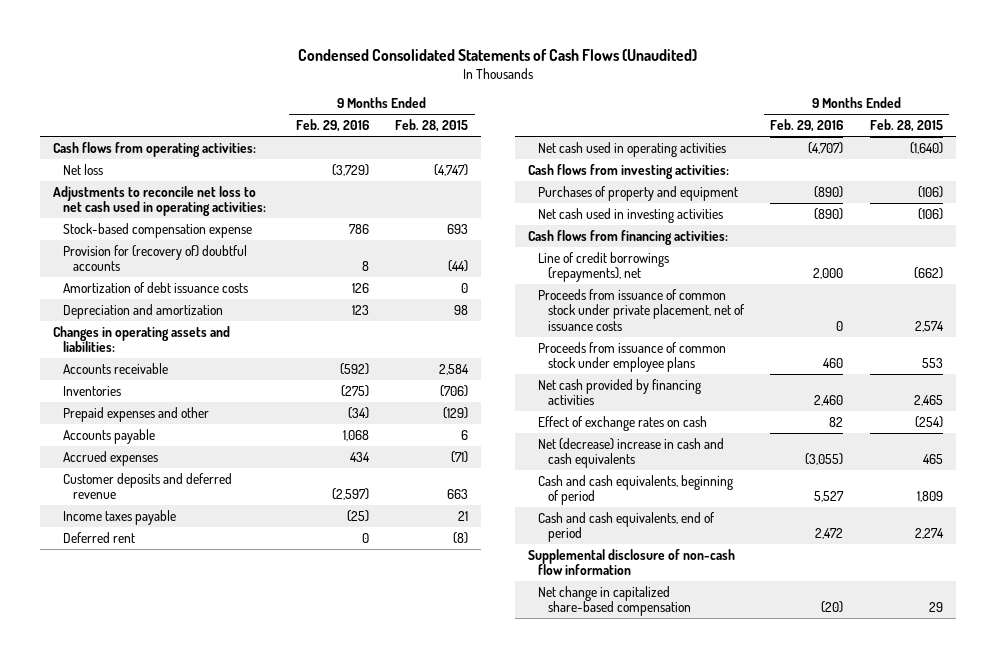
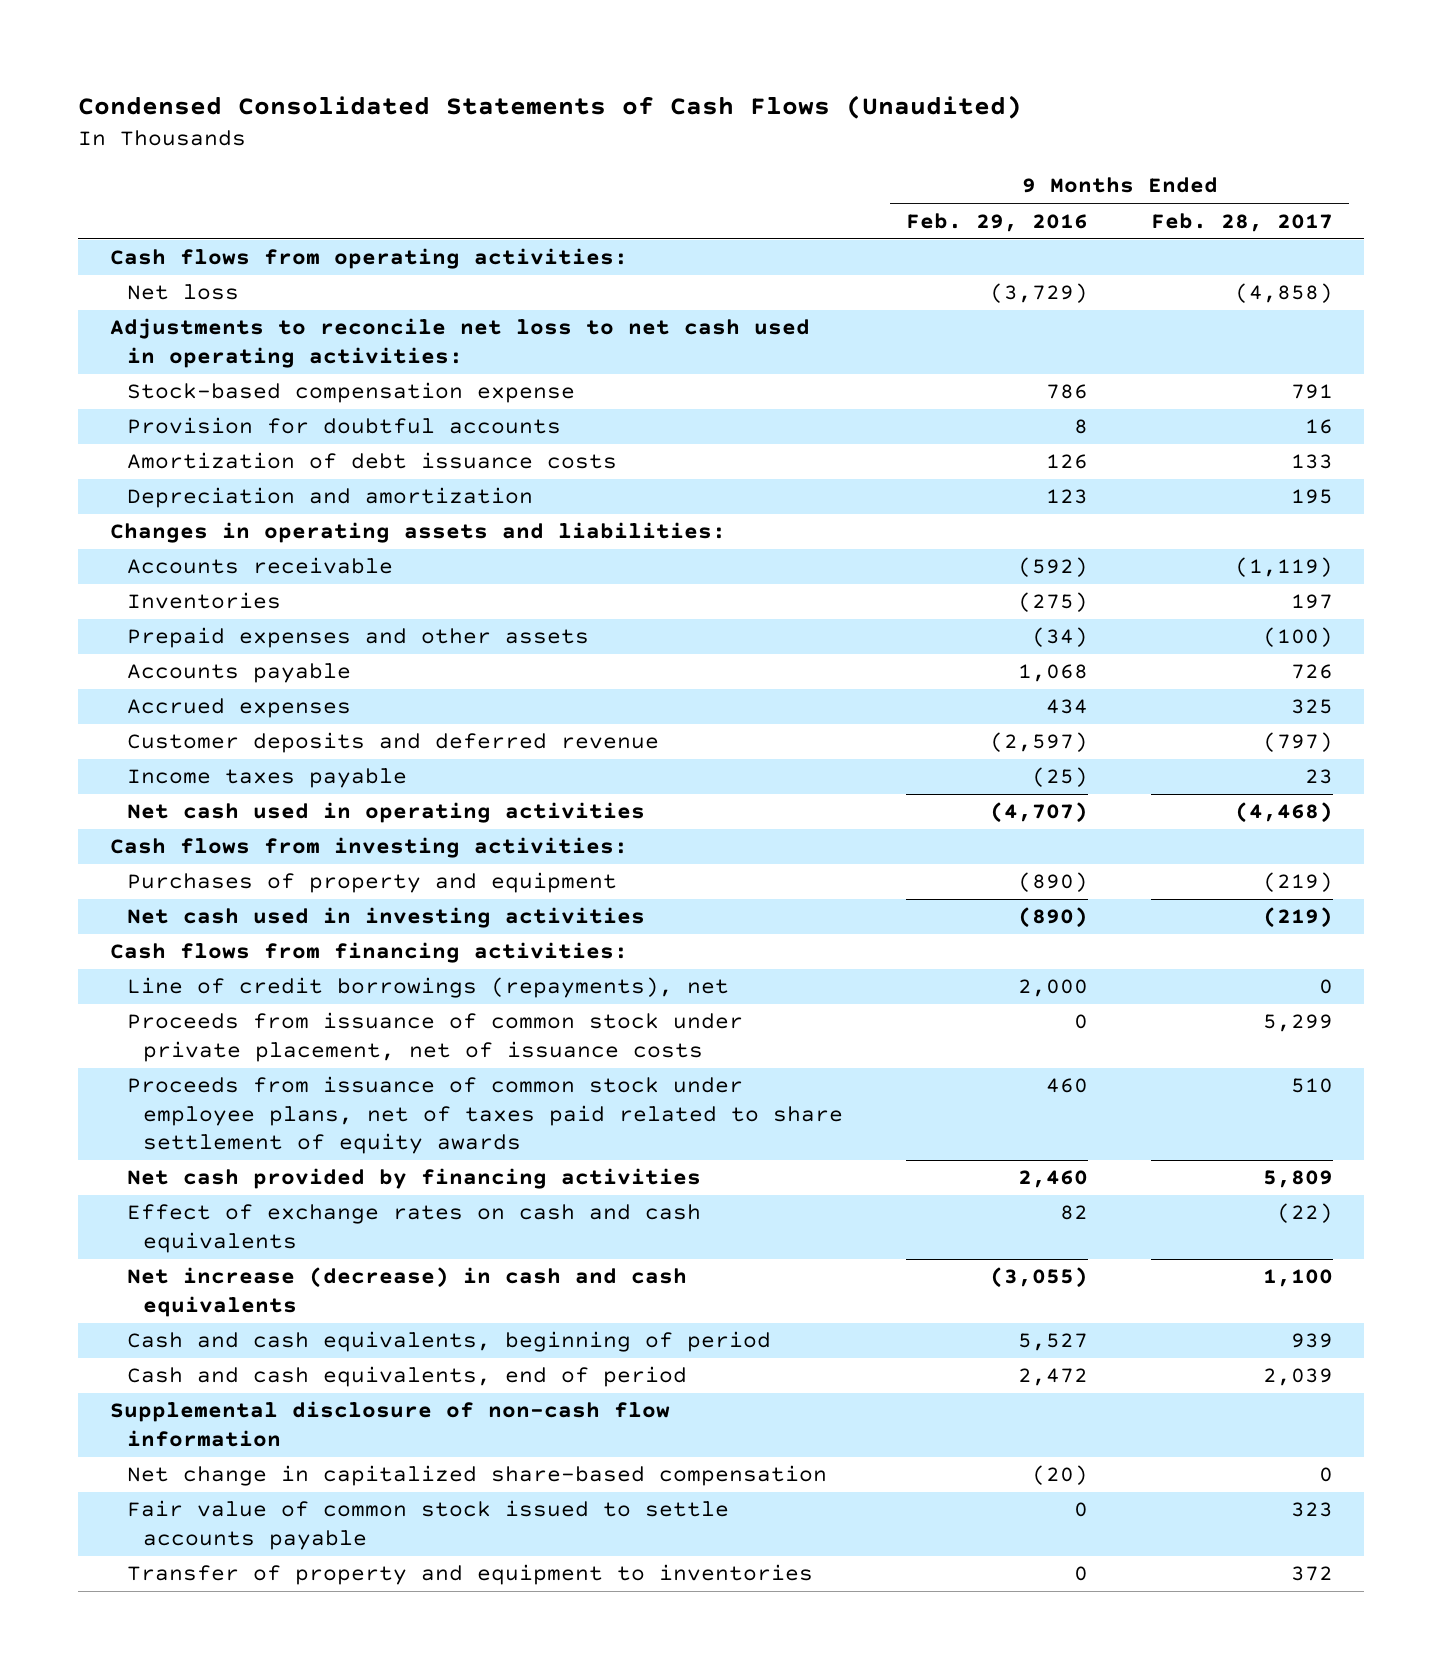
[395,118,469,132] Feb. 28, 2015 -> none
none -> [1151,212,1334,232] Feb. 28, 2017
[63,244,248,272] Provision for (recovery of) doubtful accounts -> [126,417,561,435] Provision for doubtful accounts
[63,406,210,422] Prepaid expenses and other -> [126,627,589,649] Prepaid expenses and other assets
[63,531,136,543] Deferred rent -> none
[537,341,726,373] Proceeds from issuance of common stock under employee plans -> [126,1076,844,1155] Proceeds from issuance of common stock under employee plans, net of taxes paid related to share settlement of equity awards
[537,415,707,431] Effect of exchange rates on cash -> [126,1204,701,1253] Effect of exchange rates on cash and cash equivalents
[537,437,724,469] Net (decrease) increase in cash and cash equivalents -> [126,1267,687,1317] Net increase (decrease) in cash and cash equivalents
none -> [126,1500,729,1550] Fair value of common stock issued to settle accounts payable
none -> [126,1564,813,1586] Transfer of property and equipment to inventories

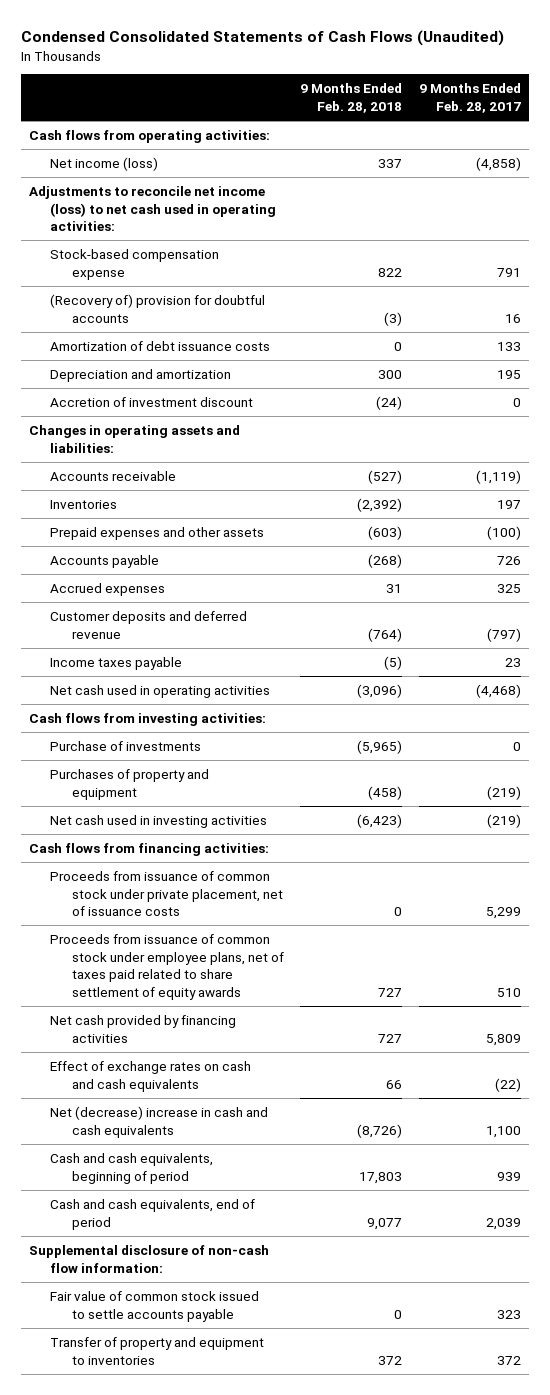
[906,212,1089,232] Feb. 29, 2016 -> none
none -> [300,83,403,113] 9 Months Ended Feb. 28, 2018
[126,284,239,301] Net loss -> [50,156,159,171] Net income (loss)
[109,318,810,368] Adjustments to reconcile net loss to net cash used in operating activities: -> [29,185,277,232] Adjustments to reconcile net income (loss) to net cash used in operating activities:
[126,417,561,435] Provision for doubtful accounts -> [50,293,266,323] (Recovery of) provision for doubtful accounts
none -> [50,396,254,407] Accretion of investment discount
none -> [50,740,202,751] Purchase of investments
[126,977,729,999] Line of credit borrowings (repayments), net -> none
[126,1267,687,1317] Net increase (decrease) in cash and cash equivalents -> [50,1105,269,1138] Net (decrease) increase in cash and cash equivalents
[126,1465,827,1487] Net change in capitalized share-based compensation -> none
[109,1401,670,1447] Supplemental disclosure of non-cash flow information -> [29,1244,270,1273] Supplemental disclosure of non-cash flow information:

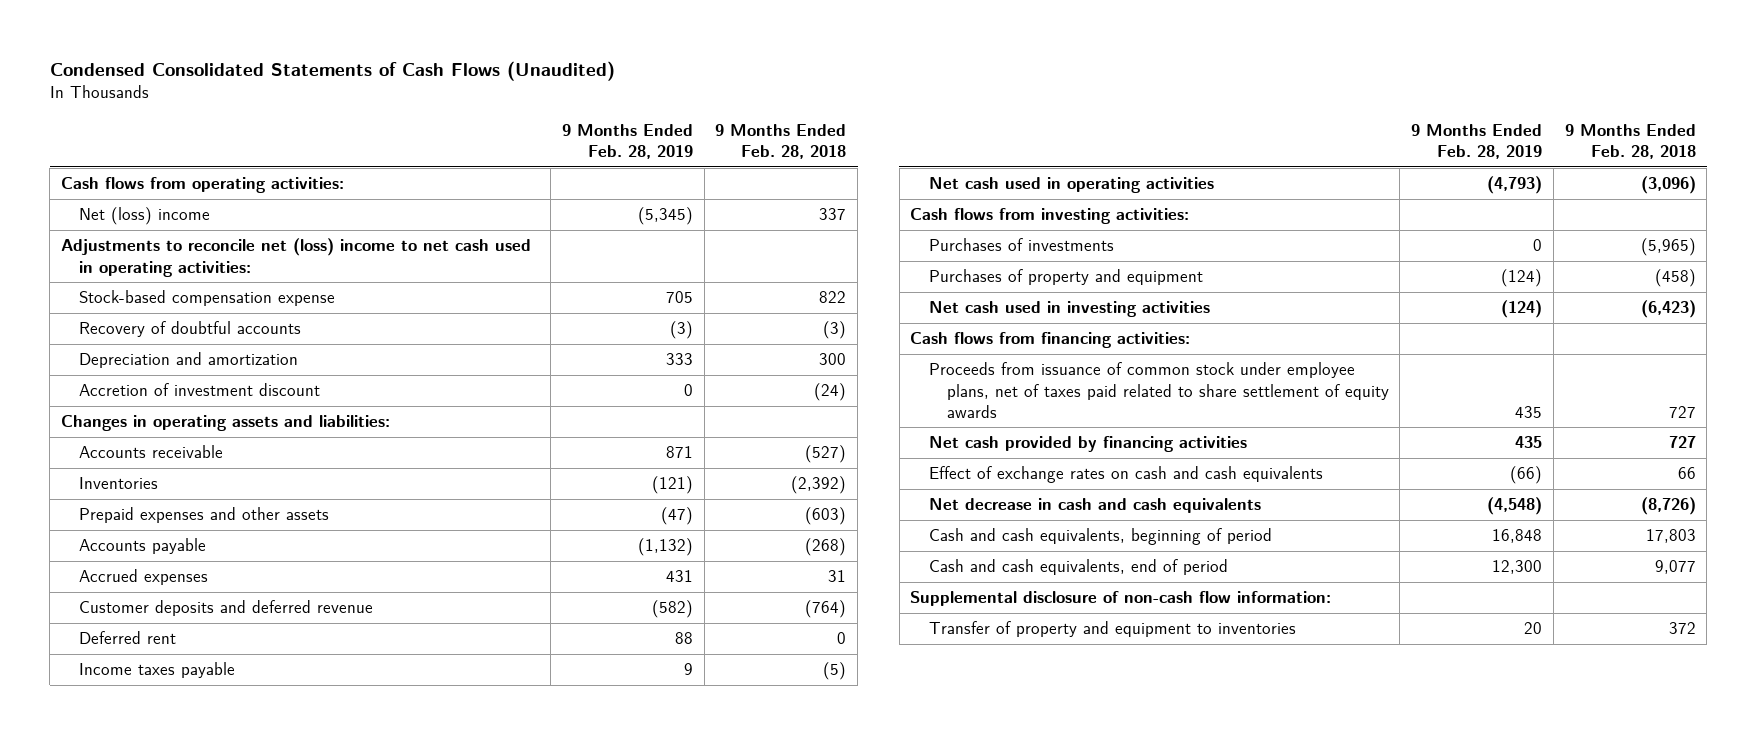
[418,83,521,113] 9 Months Ended Feb. 28, 2017 -> none
none -> [561,124,693,160] 9 Months Ended Feb. 28, 2019
[50,156,159,171] Net income (loss) -> [79,207,211,226] Net (loss) income
[29,185,277,232] Adjustments to reconcile net income (loss) to net cash used in operating activities: -> [61,238,532,277] Adjustments to reconcile net (loss) income to net cash used in operating activities:
[50,340,271,351] Amortization of debt issuance costs -> none
[50,293,266,323] (Recovery of) provision for doubtful accounts -> [79,321,302,338] Recovery of doubtful accounts
none -> [79,631,177,645] Deferred rent
[50,740,202,751] Purchase of investments -> [928,238,1114,252] Purchases of investments
[50,870,283,917] Proceeds from issuance of common stock under private placement, net of issuance costs -> none
[50,1105,269,1138] Net (decrease) increase in cash and cash equivalents -> [928,498,1261,514] Net decrease in cash and cash equivalents
[50,1290,260,1322] Fair value of common stock issued to settle accounts payable -> none

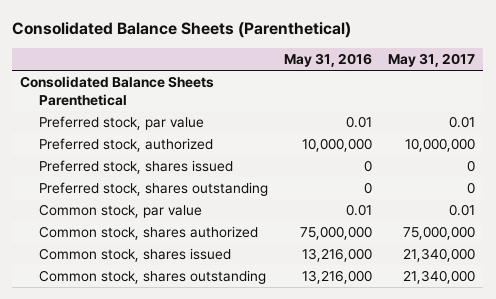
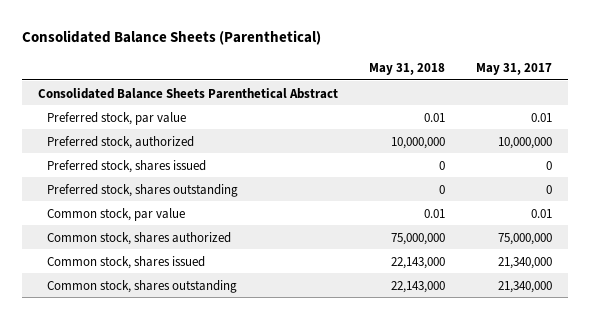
[284,52,373,67] May 31, 2016 -> none
none -> [368,63,445,76] May 31, 2018
[20,76,215,107] Consolidated Balance Sheets Parenthetical -> [37,87,338,99] Consolidated Balance Sheets Parenthetical Abstract

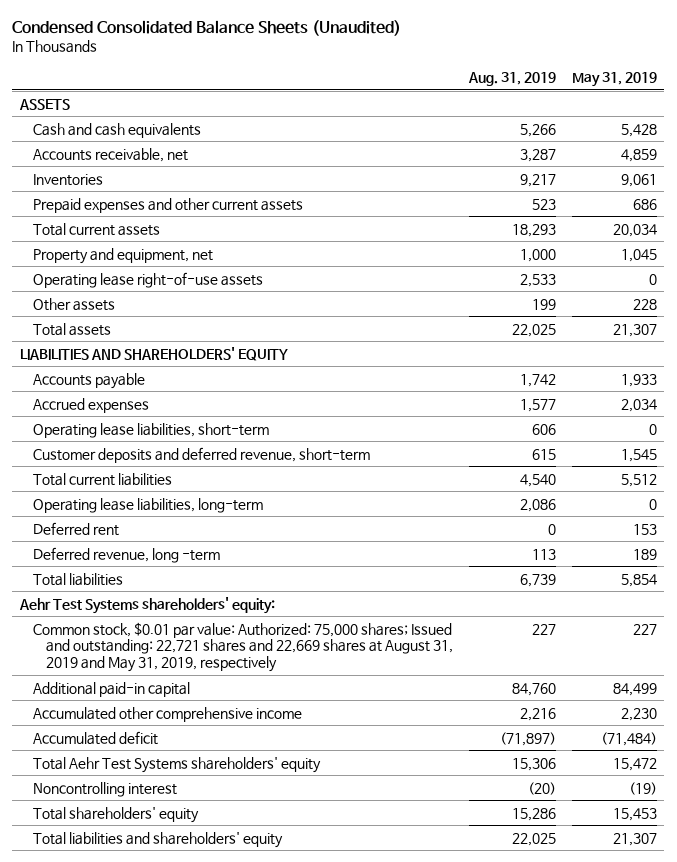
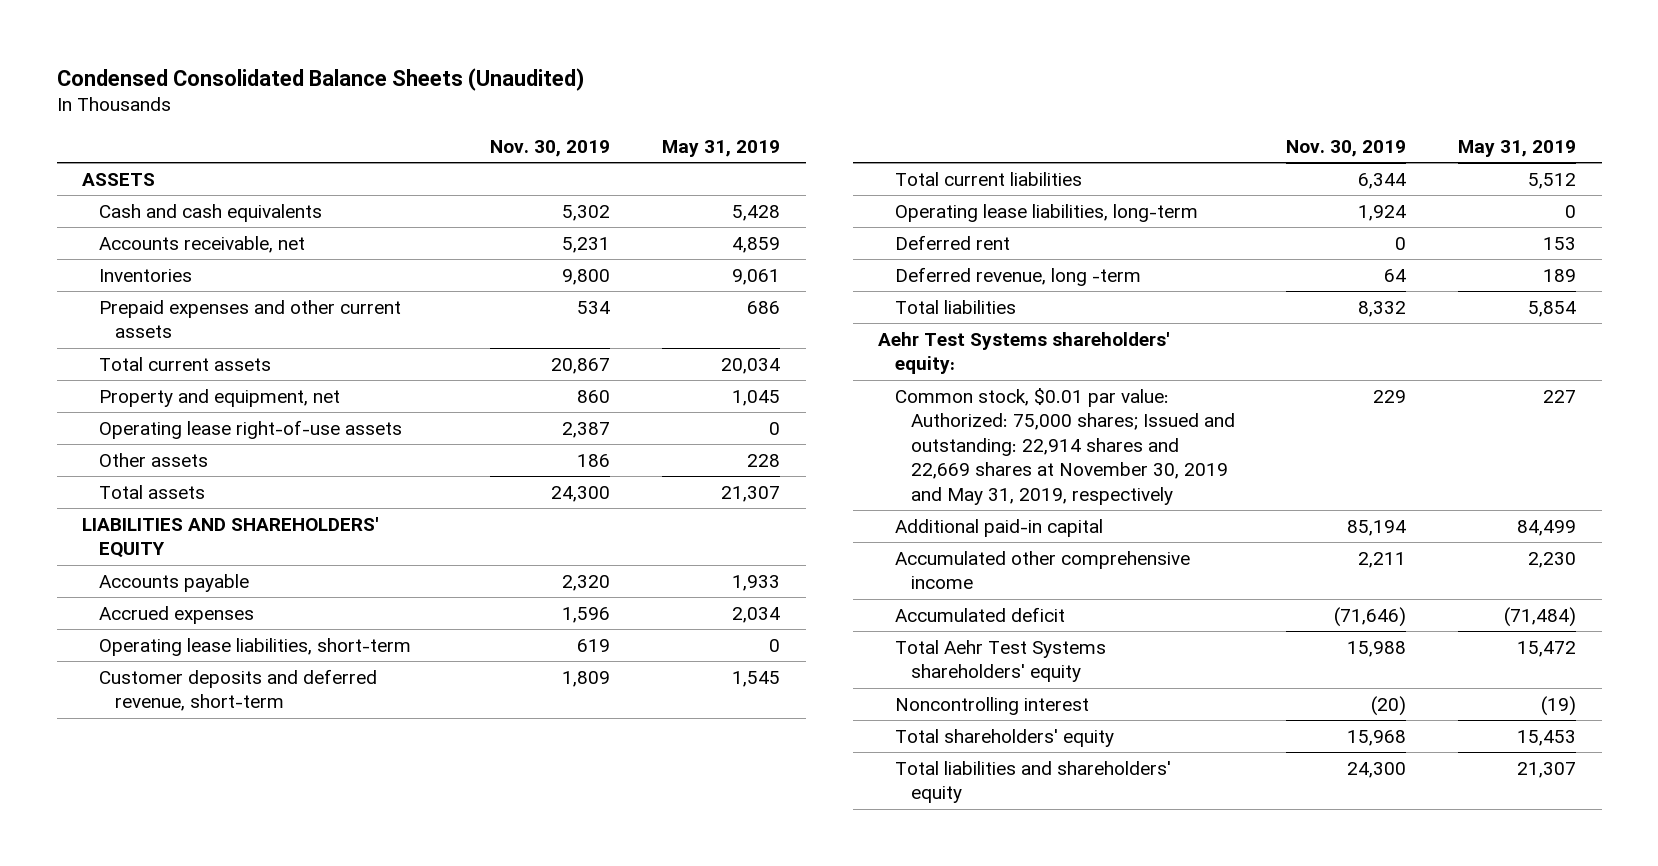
[467,71,556,86] Aug. 31, 2019 -> none
none -> [490,140,611,158] Nov. 30, 2019
[32,621,453,673] Common stock, $0.01 par value: Authorized: 75,000 shares; Issued and outstanding: 22,721 shares and 22,669 shares at August 31, 2019 and May 31, 2019, respectively -> [894,387,1235,505] Common stock, $0.01 par value: Authorized: 75,000 shares; Issued and outstanding: 22,914 shares and 22,669 shares at November 30, 2019 and May 31, 2019, respectively

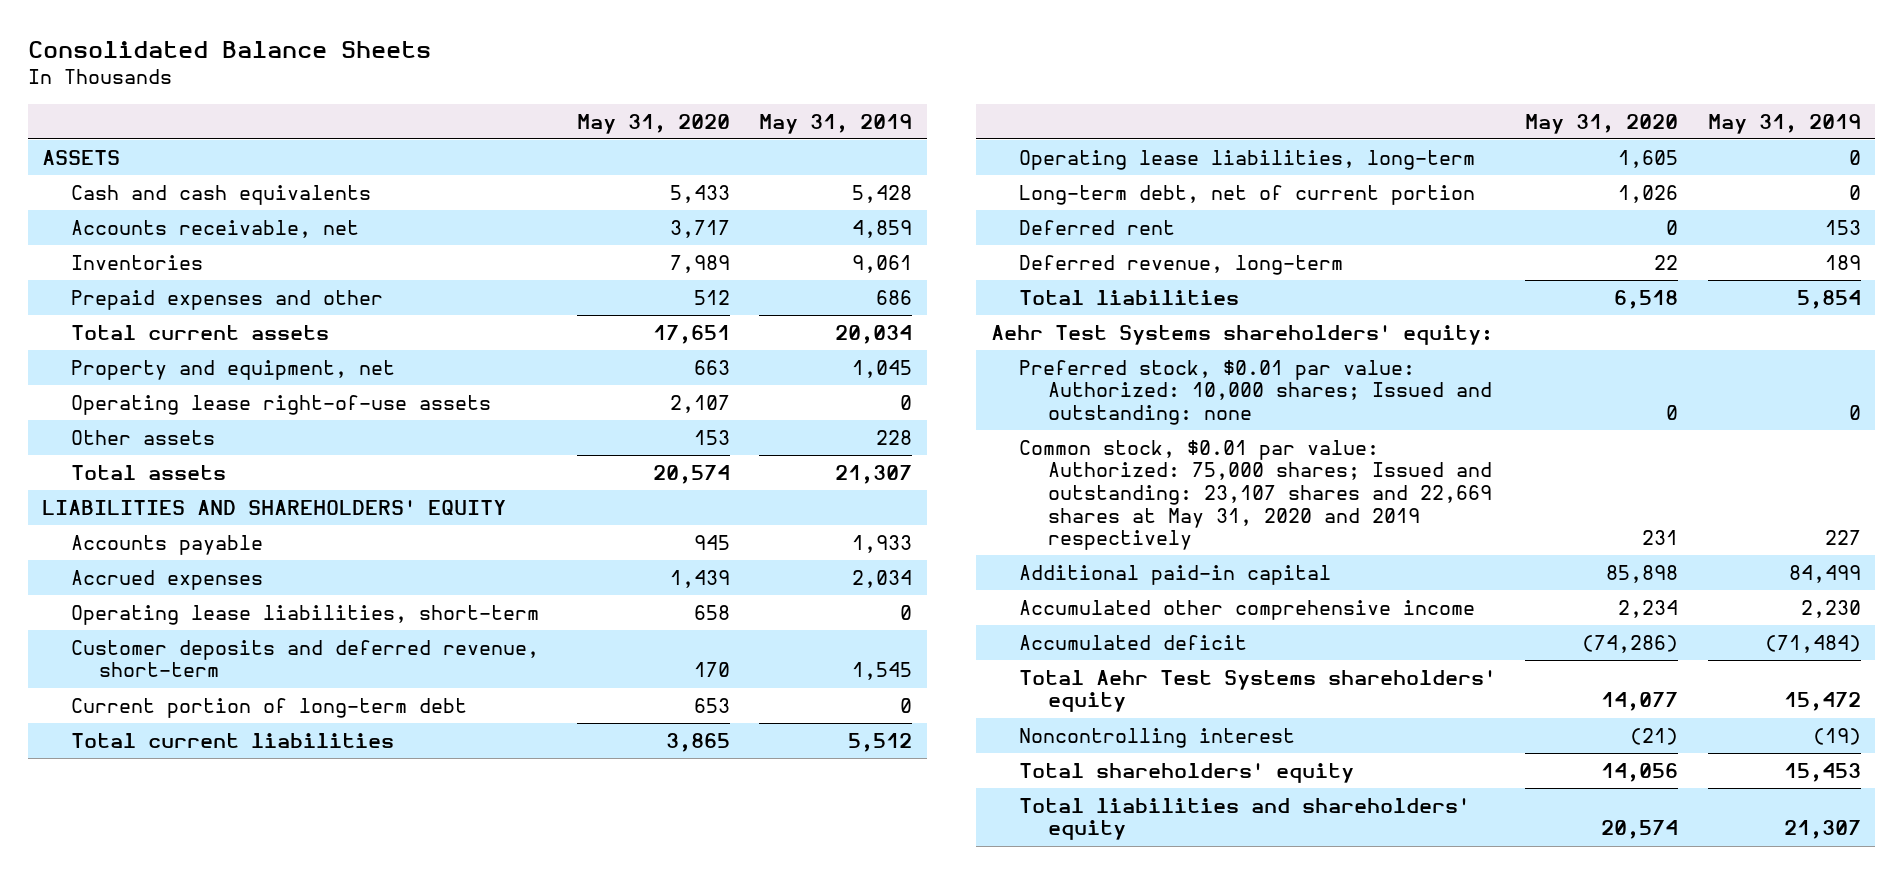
[56,67,584,91] Condensed Consolidated Balance Sheets (Unaudited) -> [27,40,431,58] Consolidated Balance Sheets
[490,140,611,158] Nov. 30, 2019 -> none
none -> [577,113,731,134] May 31, 2020
[98,299,401,339] Prepaid expenses and other current assets -> [70,289,383,310] Prepaid expenses and other
none -> [70,697,467,718] Current portion of long-term debt
none -> [1019,184,1476,205] Long-term debt, net of current portion
[894,266,1141,286] Deferred revenue, long -term -> [1019,254,1344,275] Deferred revenue, long-term
none -> [1019,359,1492,425] Preferred stock, $0.01 par value: Authorized: 10,000 shares; Issued and outstanding: none
[894,387,1235,505] Common stock, $0.01 par value: Authorized: 75,000 shares; Issued and outstanding: 22,914 shares and 22,669 shares at November 30, 2019 and May 31, 2019, respectively -> [1019,439,1492,551] Common stock, $0.01 par value: Authorized: 75,000 shares; Issued and outstanding: 23,107 shares and 22,669 shares at May 31, 2020 and 2019 respectively

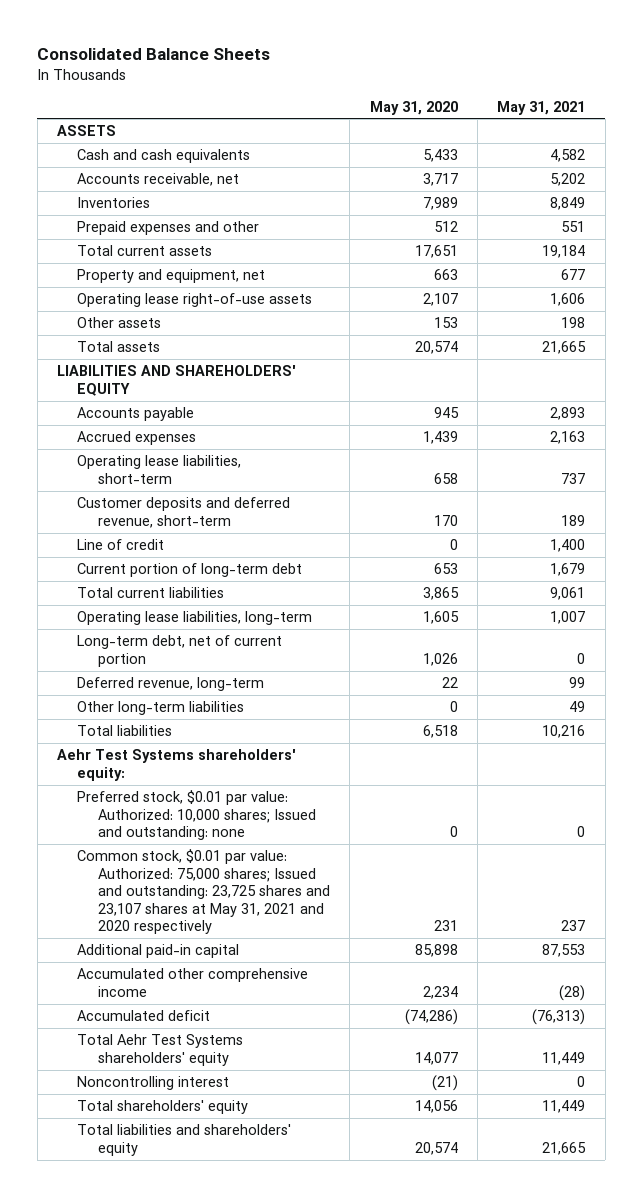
[759,113,913,134] May 31, 2019 -> none
none -> [497,100,586,115] May 31, 2021
none -> [77,539,165,551] Line of credit
[1019,219,1176,235] Deferred rent -> none
none -> [77,701,245,716] Other long-term liabilities
[1019,439,1492,551] Common stock, $0.01 par value: Authorized: 75,000 shares; Issued and outstanding: 23,107 shares and 22,669 shares at May 31, 2020 and 2019 respectively -> [77,849,330,935] Common stock, $0.01 par value: Authorized: 75,000 shares; Issued and outstanding: 23,725 shares and 23,107 shares at May 31, 2021 and 2020 respectively

